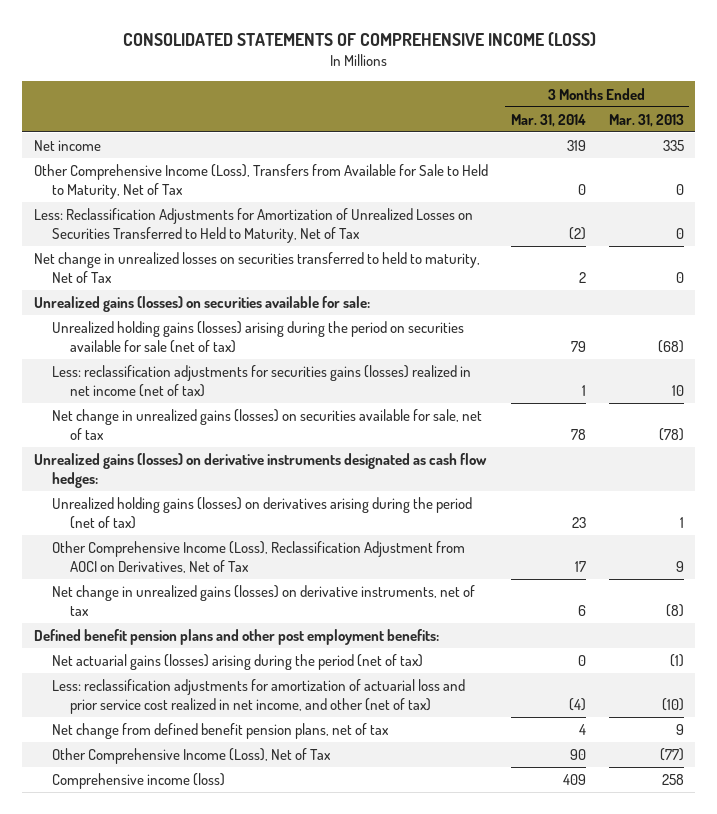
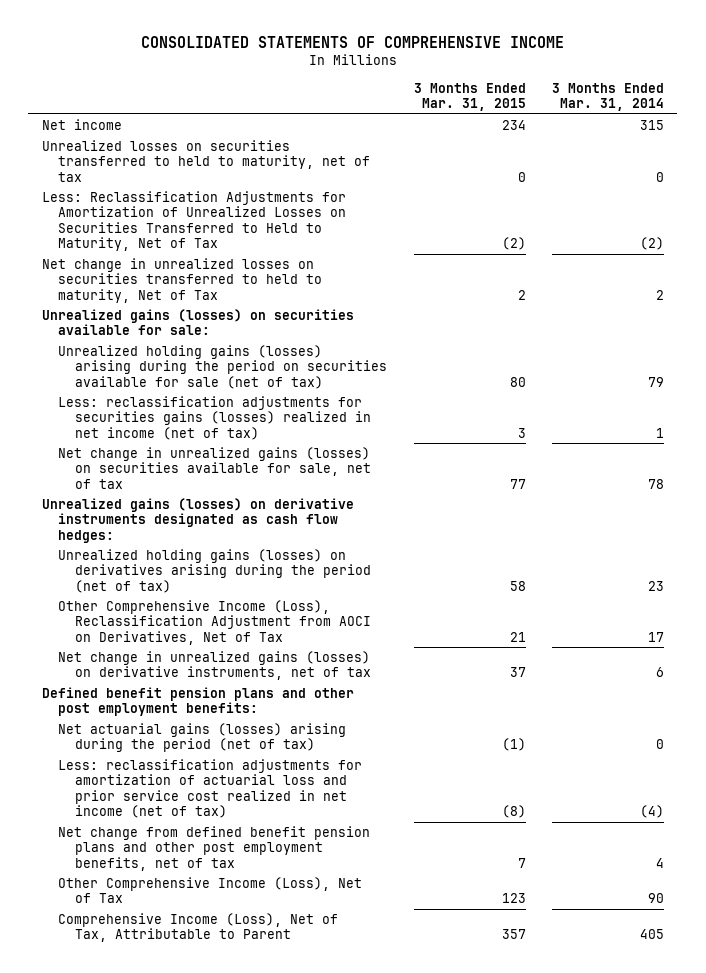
[122,31,596,46] CONSOLIDATED STATEMENTS OF COMPREHENSIVE INCOME (LOSS) -> [140,35,564,48] CONSOLIDATED STATEMENTS OF COMPREHENSIVE INCOME
[608,113,684,127] Mar. 31, 2013 -> none
none -> [413,82,526,111] 3 Months Ended Mar. 31, 2015
[566,140,586,152] 319 -> [640,120,665,131] 315
[33,164,488,200] Other Comprehensive Income (Loss), Transfers from Available for Sale to Held to Maturity, Net of Tax -> [41,140,371,182] Unrealized losses on securities transferred to held to maturity, net of tax
[51,679,465,715] Less: reclassification adjustments for amortization of actuarial loss and prior service cost realized in net income, and other (net of tax) -> [58,759,363,818] Less: reclassification adjustments for amortization of actuarial loss and prior service cost realized in net income (net of tax)
[51,723,389,740] Net change from defined benefit pension plans, net of tax -> [58,826,371,871] Net change from defined benefit pension plans and other post employment benefits, net of tax
[51,773,225,790] Comprehensive income (loss) -> none
none -> [58,913,339,943] Comprehensive Income (Loss), Net of Tax, Attributable to Parent

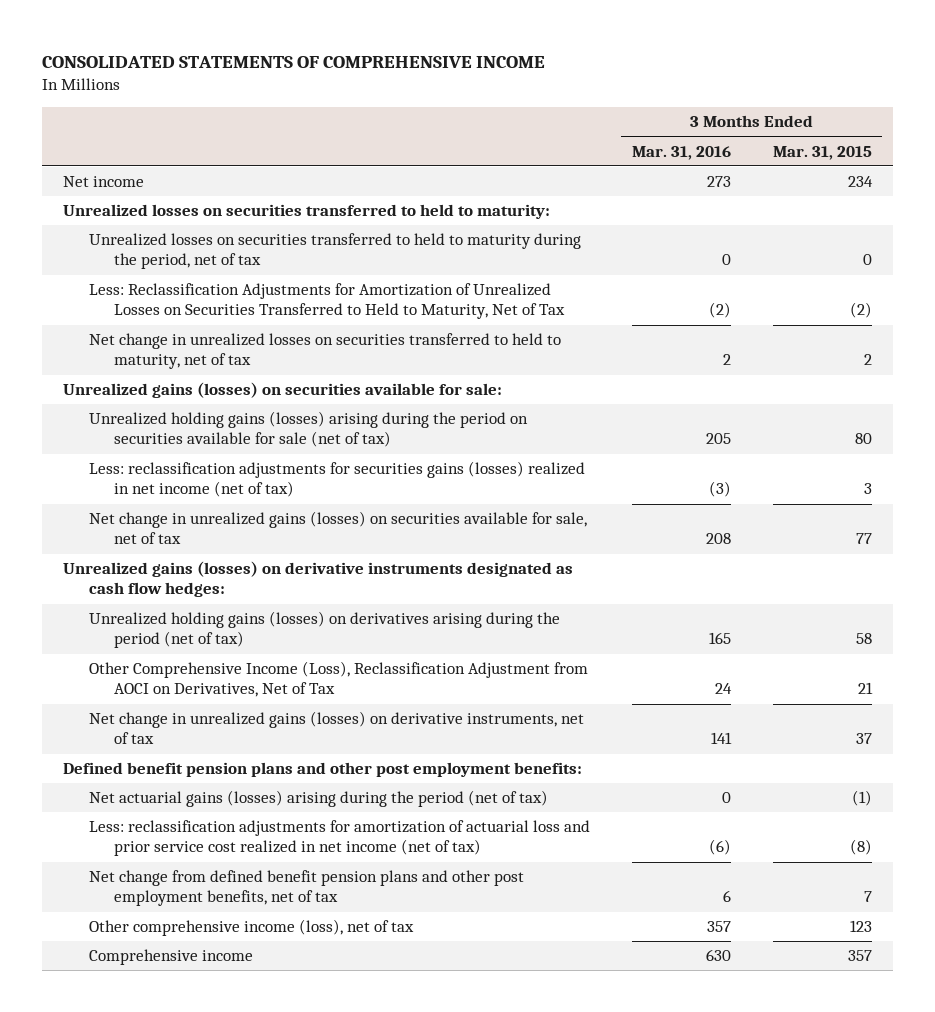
[552,82,665,111] 3 Months Ended Mar. 31, 2014 -> none
none -> [631,145,731,160] Mar. 31, 2016
none -> [63,204,551,220] Unrealized losses on securities transferred to held to maturity:
[41,140,371,182] Unrealized losses on securities transferred to held to maturity, net of tax -> [88,233,581,270] Unrealized losses on securities transferred to held to maturity during the period, net of tax
[41,258,323,303] Net change in unrealized losses on securities transferred to held to maturity, Net of Tax -> [88,333,561,370] Net change in unrealized losses on securities transferred to held to maturity, net of tax
[58,877,363,904] Other Comprehensive Income (Loss), Net of Tax -> [88,919,414,937] Other comprehensive income (loss), net of tax
[58,913,339,943] Comprehensive Income (Loss), Net of Tax, Attributable to Parent -> [88,949,253,966] Comprehensive income

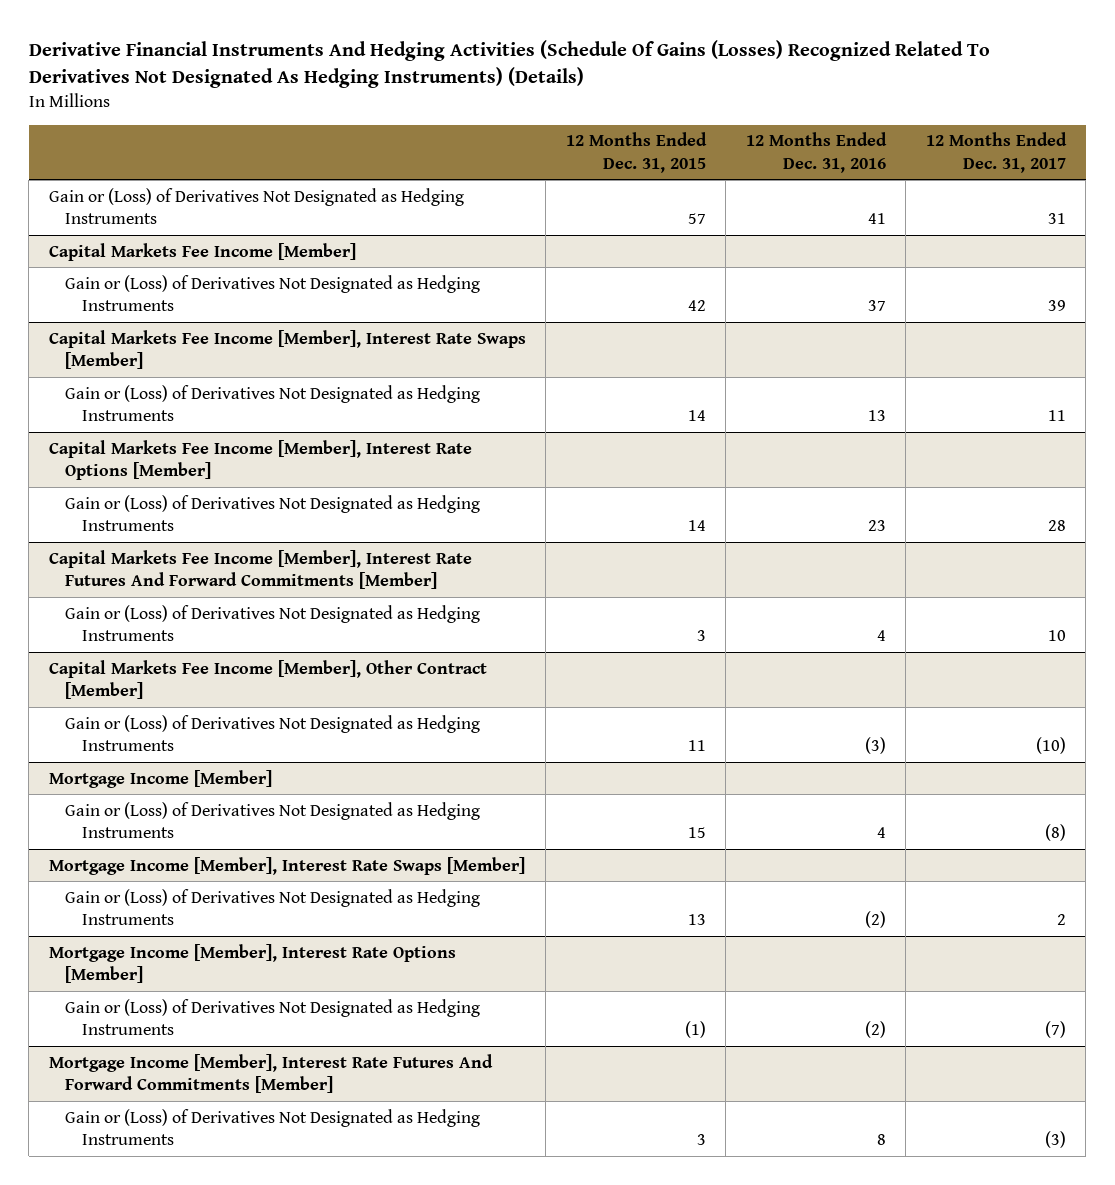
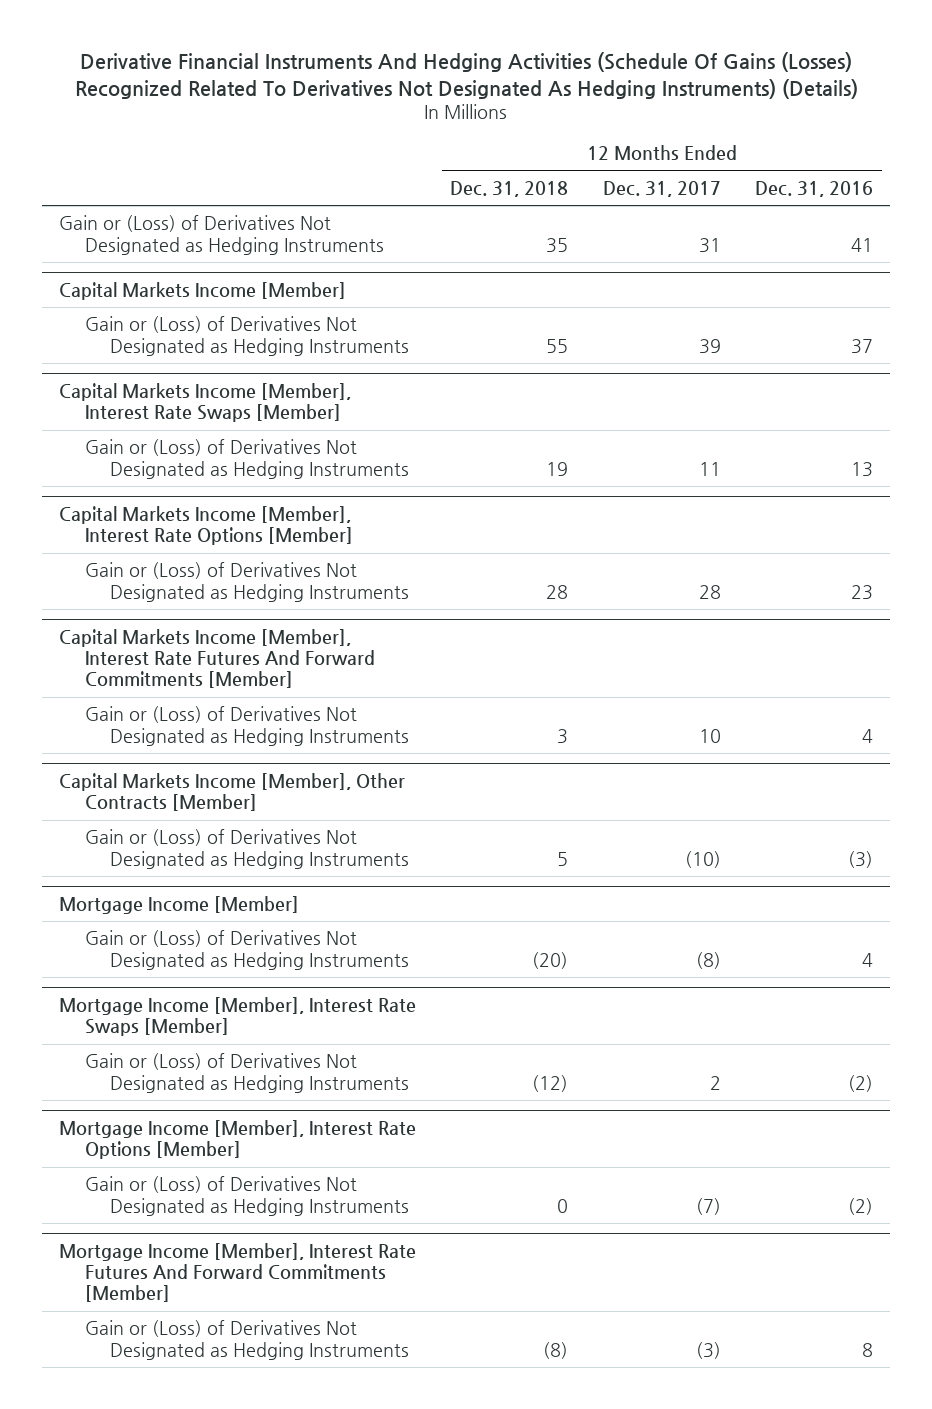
[565,132,707,173] 12 Months Ended Dec. 31, 2015 -> none
none -> [450,180,569,197] Dec. 31, 2018
[48,242,356,261] Capital Markets Fee Income [Member] -> [58,282,346,301] Capital Markets Income [Member]
[48,329,526,370] Capital Markets Fee Income [Member], Interest Rate Swaps [Member] -> [58,383,351,423] Capital Markets Income [Member], Interest Rate Swaps [Member]
[48,439,472,481] Capital Markets Fee Income [Member], Interest Rate Options [Member] -> [58,506,353,546] Capital Markets Income [Member], Interest Rate Options [Member]
[48,549,472,590] Capital Markets Fee Income [Member], Interest Rate Futures And Forward Commitments [Member] -> [58,629,375,689] Capital Markets Income [Member], Interest Rate Futures And Forward Commitments [Member]
[48,659,487,700] Capital Markets Fee Income [Member], Other Contract [Member] -> [58,773,405,812] Capital Markets Income [Member], Other Contracts [Member]

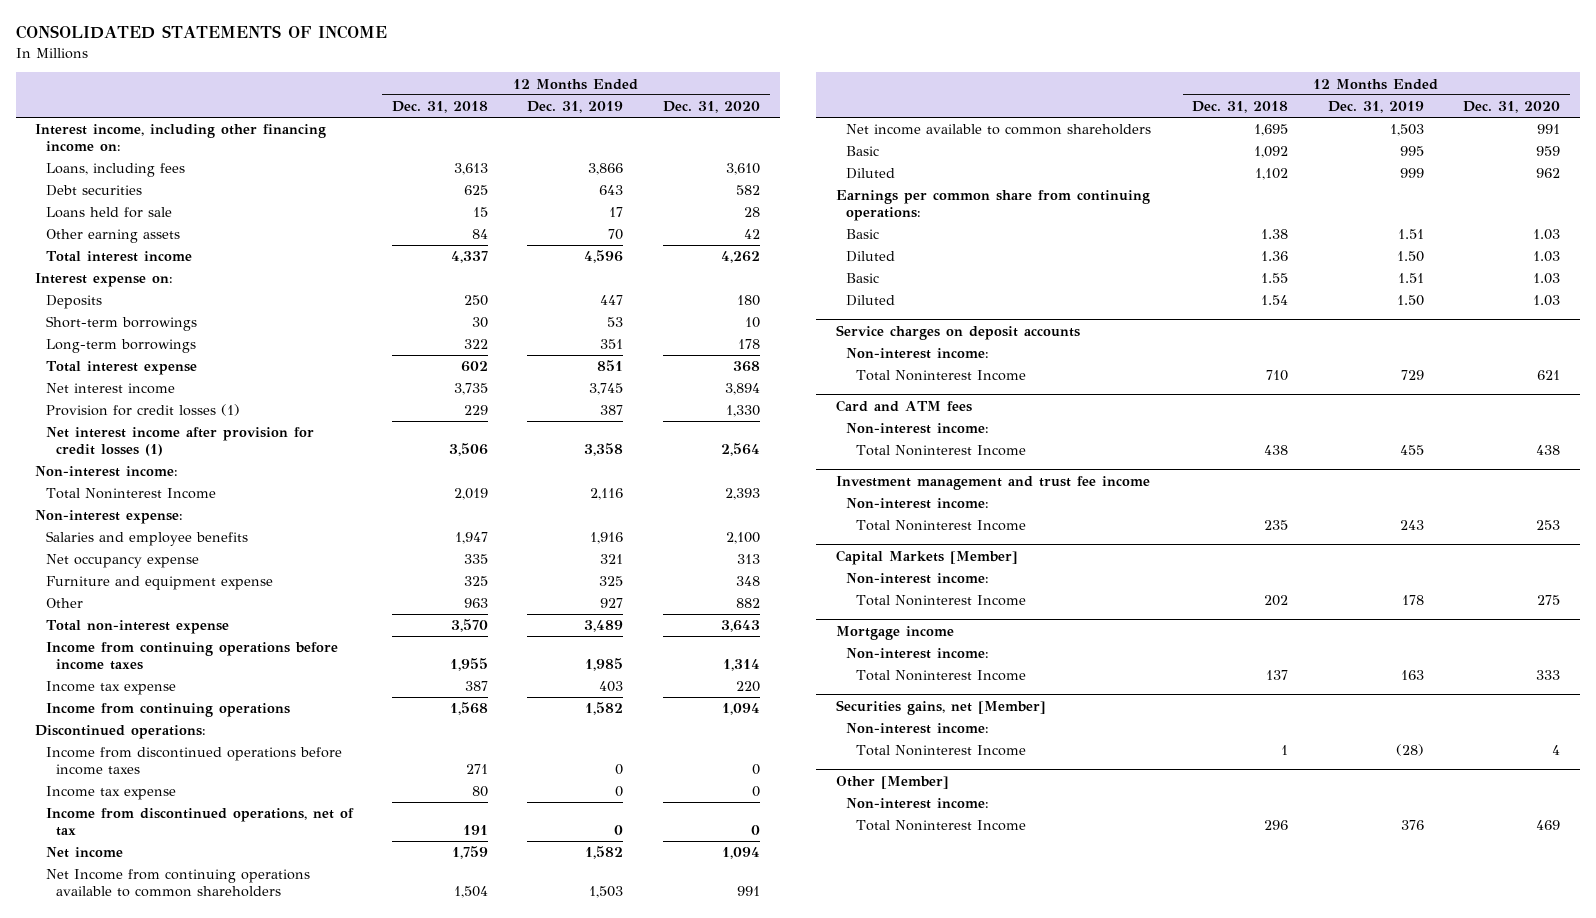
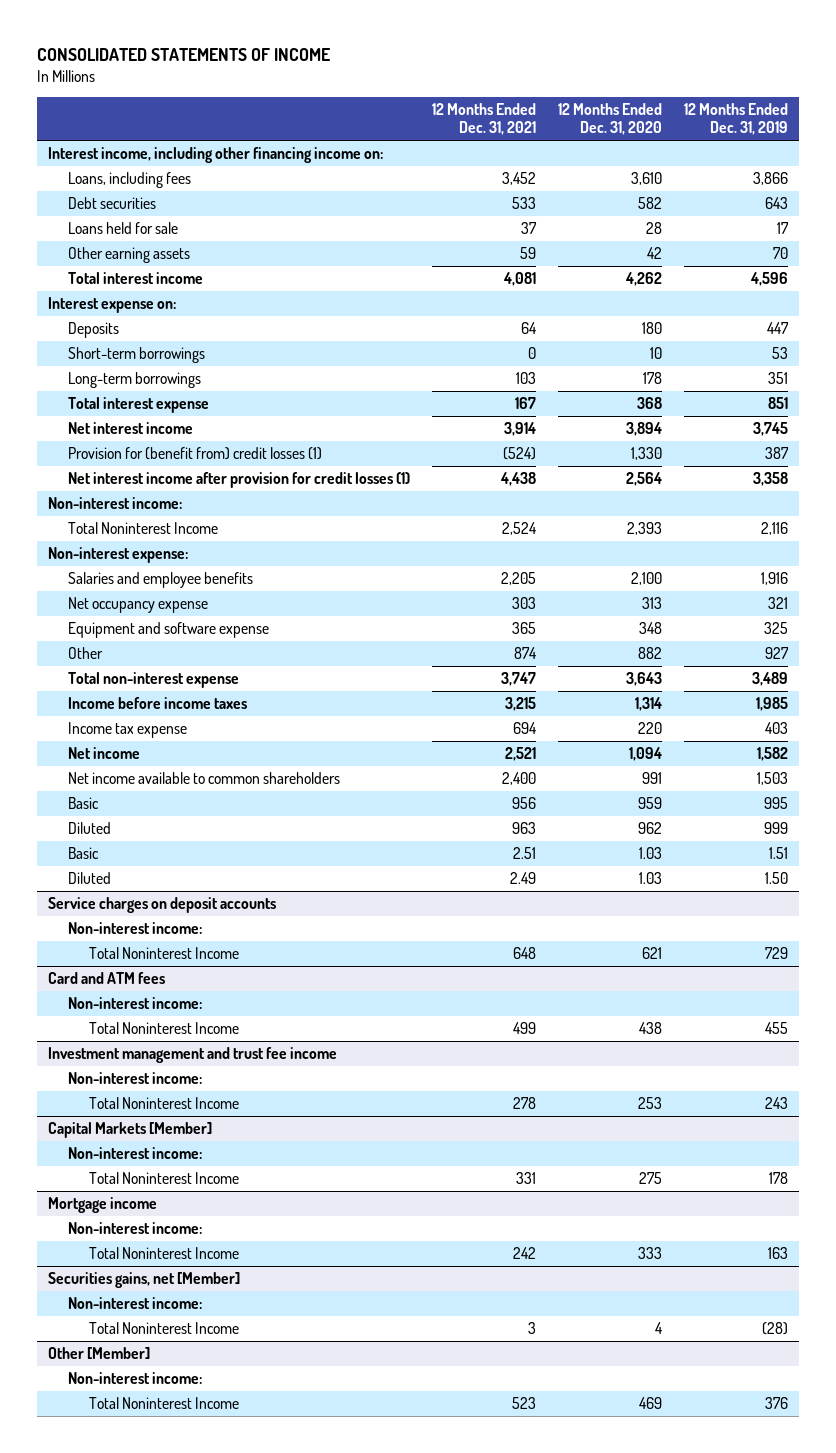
[392,100,489,113] Dec. 31, 2018 -> none
none -> [432,103,537,136] 12 Months Ended Dec. 31, 2021
[45,404,240,417] Provision for credit losses (1) -> [68,447,323,461] Provision for (benefit from) credit losses (1)
[45,576,273,591] Furniture and equipment expense -> [68,622,270,639] Equipment and software expense
[45,642,338,671] Income from continuing operations before income taxes -> [68,697,248,710] Income before income taxes
[45,703,290,718] Income from continuing operations -> none
[35,725,207,740] Discontinued operations: -> none
[45,747,342,776] Income from discontinued operations before income taxes -> none
[45,786,176,801] Income tax expense -> none
[45,808,354,837] Income from discontinued operations, net of tax -> none
[45,869,310,898] Net Income from continuing operations available to common shareholders -> none
[835,190,1150,222] Earnings per common share from continuing operations: -> none
[846,273,880,284] Basic -> none
[846,295,896,307] Diluted -> none

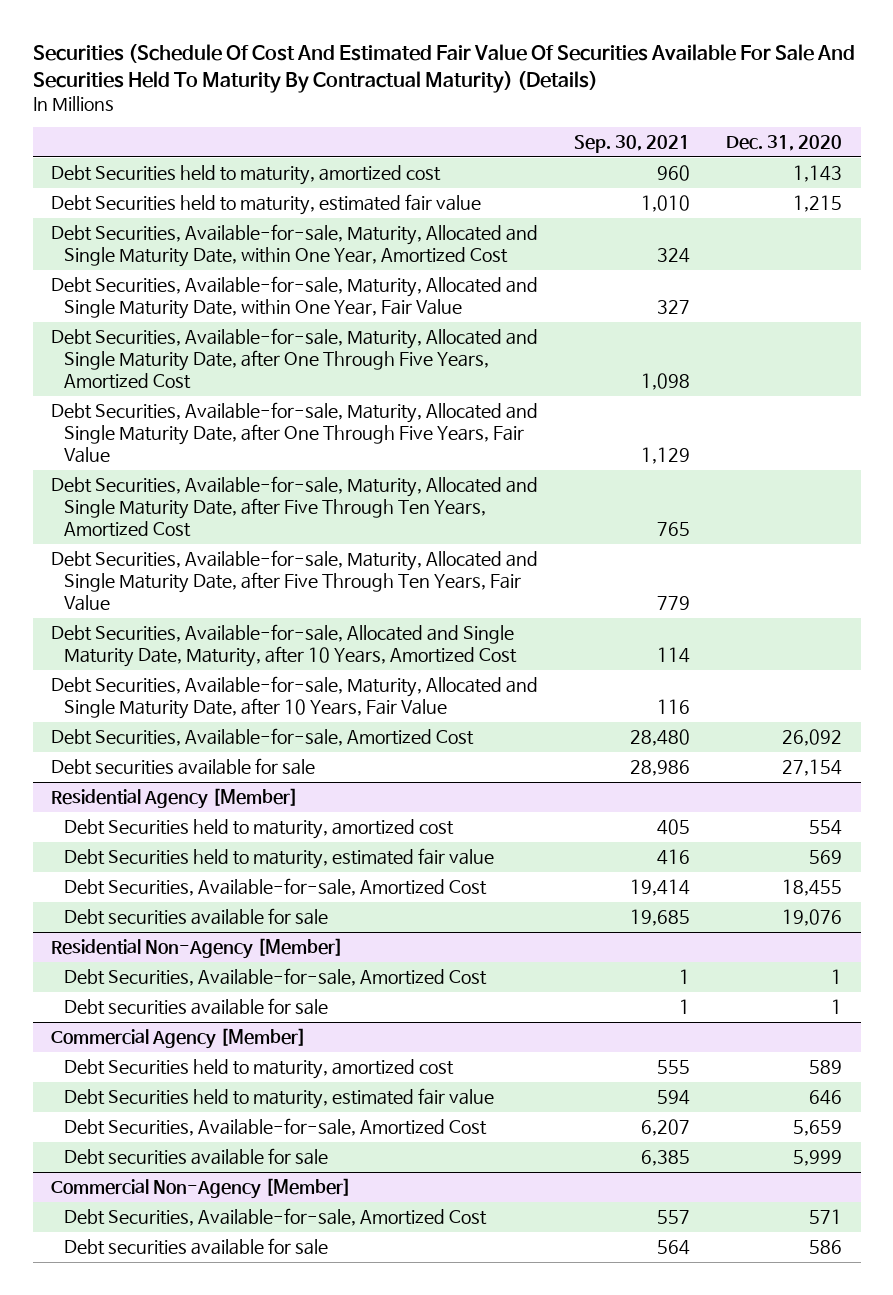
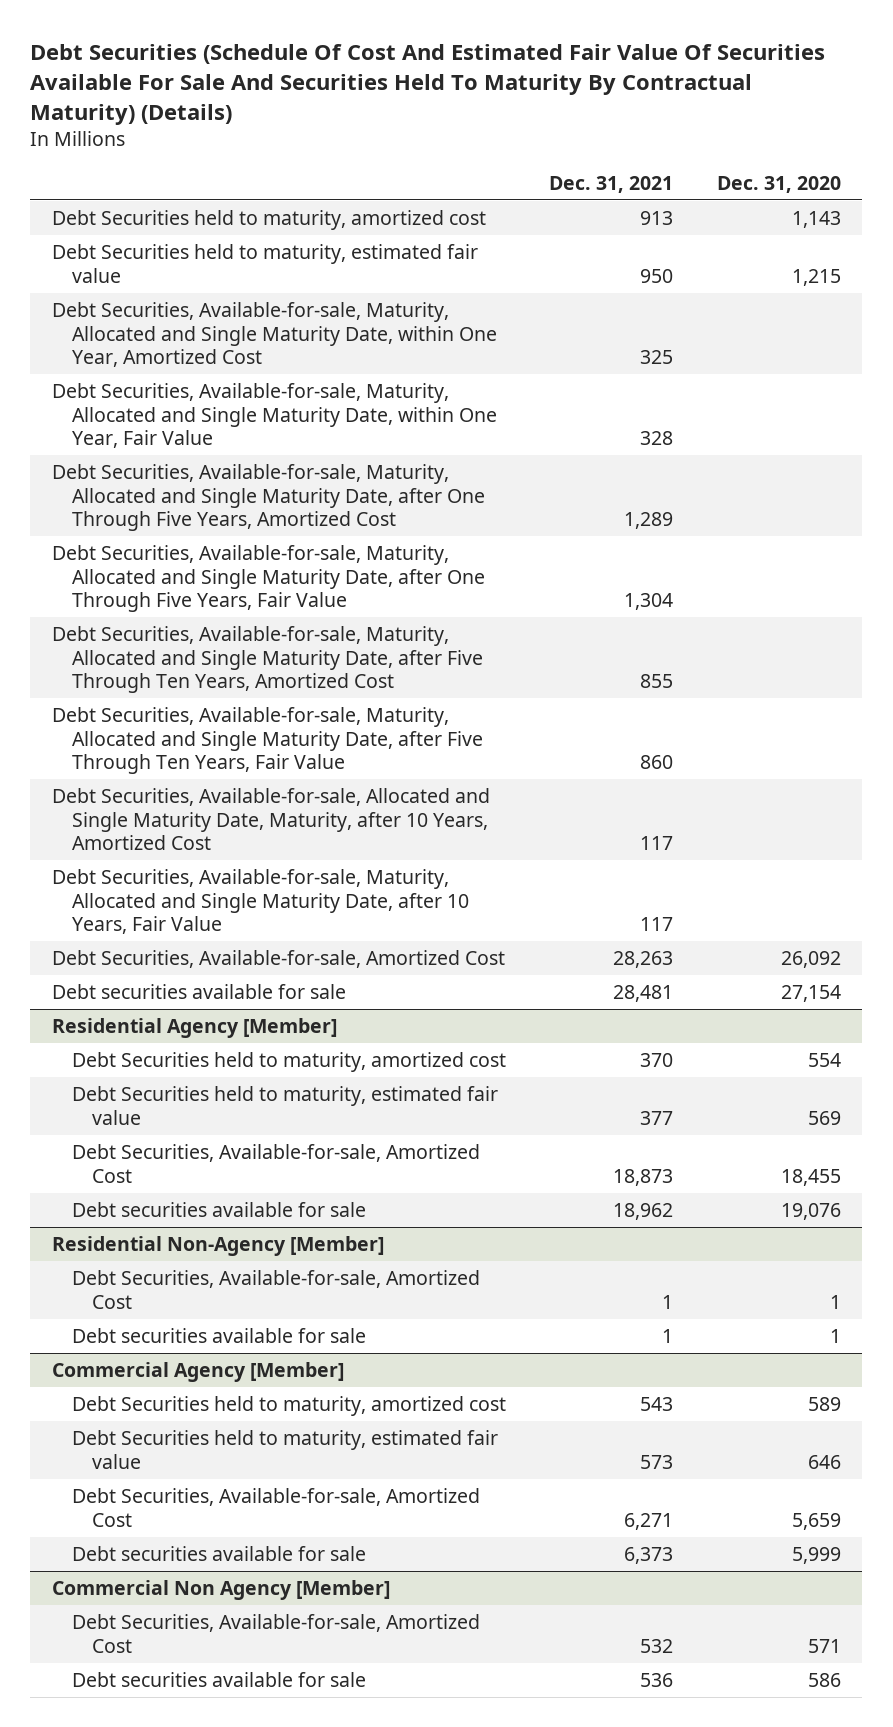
[32,43,855,93] Securities (Schedule Of Cost And Estimated Fair Value Of Securities Available For Sale And Securities Held To Maturity By Contractual Maturity) (Details) -> [30,44,826,126] Debt Securities (Schedule Of Cost And Estimated Fair Value Of Securities Available For Sale And Securities Held To Maturity By Contractual Maturity) (Details)
[574,135,691,154] Sep. 30, 2021 -> none
none -> [549,175,674,193] Dec. 31, 2021
[51,1178,352,1200] Commercial Non-Agency [Member] -> [52,1580,391,1601] Commercial Non Agency [Member]

